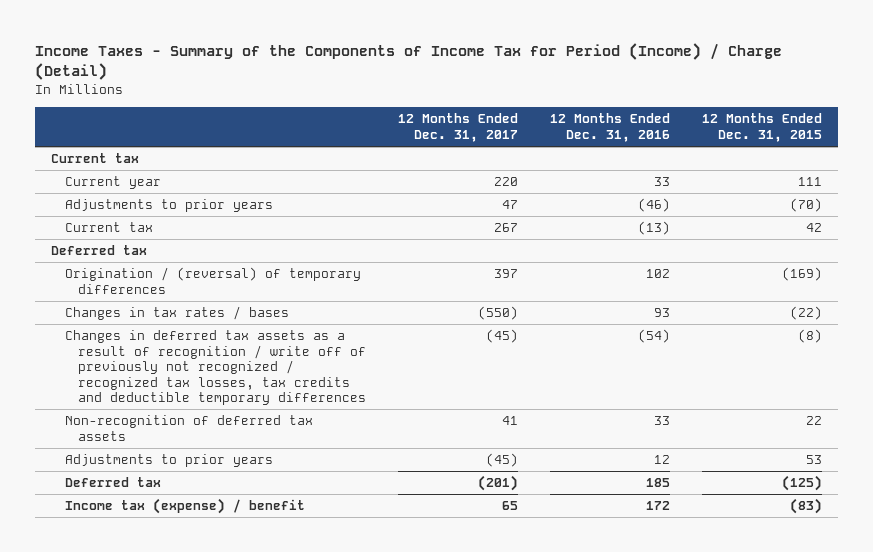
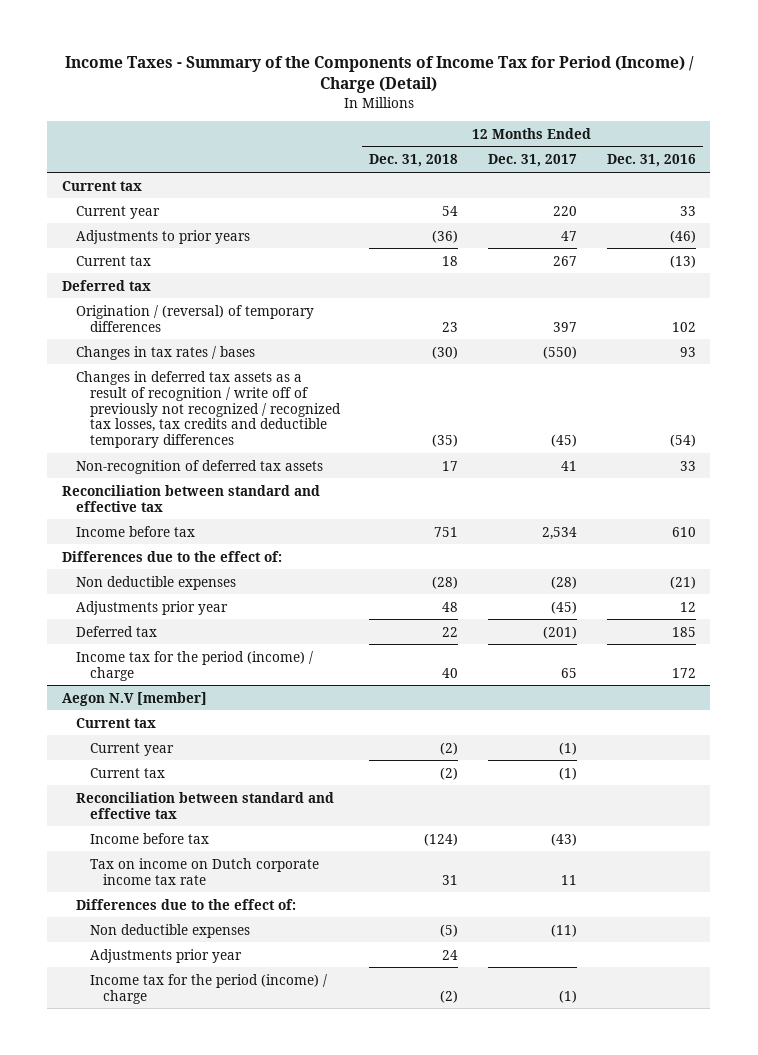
[701,113,822,142] 12 Months Ended Dec. 31, 2015 -> none
none -> [369,154,459,168] Dec. 31, 2018
none -> [61,484,320,512] Reconciliation between standard and effective tax
none -> [75,525,195,537] Income before tax
none -> [61,550,282,562] Differences due to the effect of:
none -> [75,575,236,590] Non deductible expenses
[64,454,273,468] Adjustments to prior years -> [75,600,228,615] Adjustments prior year
[64,498,305,515] Income tax (expense) / benefit -> [75,650,313,681] Income tax for the period (income) / charge
none -> [61,691,207,706] Aegon N.V [member]
none -> [75,717,156,728] Current tax
none -> [89,742,174,756] Current year
none -> [89,767,165,778] Current tax
none -> [75,791,334,819] Reconciliation between standard and effective tax
none -> [89,832,209,844] Income before tax
none -> [89,857,319,885] Tax on income on Dutch corporate income tax rate
none -> [75,898,296,910] Differences due to the effect of:
none -> [89,923,250,938] Non deductible expenses
none -> [89,948,242,963] Adjustments prior year
none -> [89,973,327,1004] Income tax for the period (income) / charge

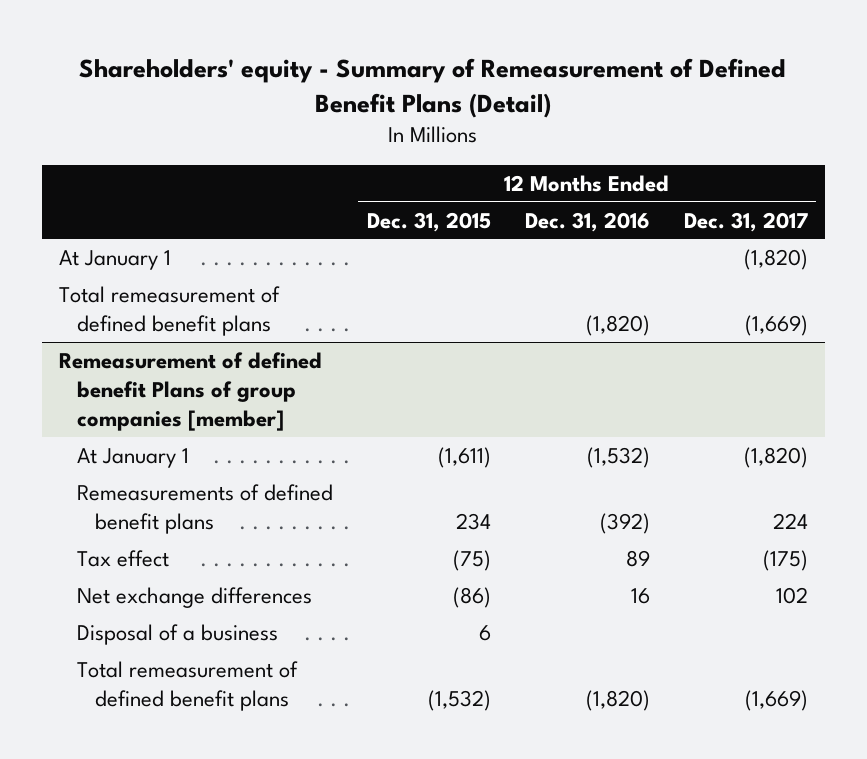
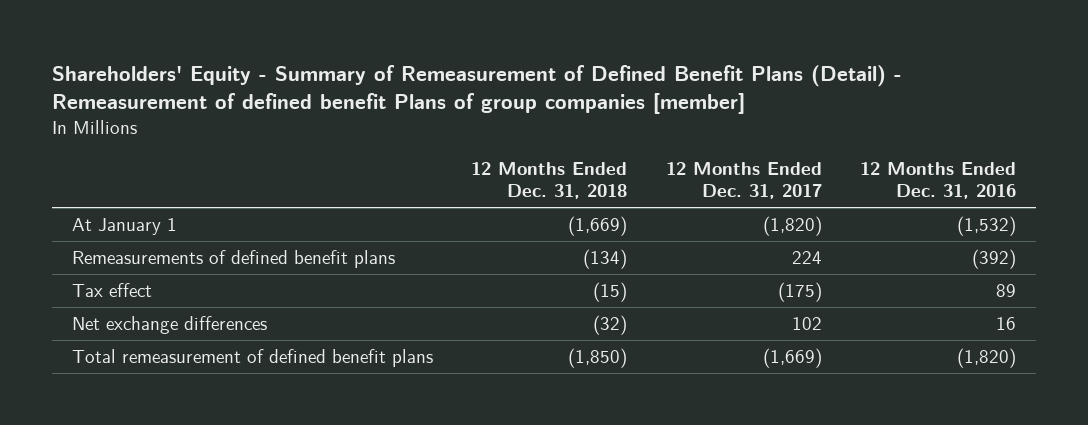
[79,57,787,118] Shareholders' equity - Summary of Remeasurement of Defined Benefit Plans (Detail) -> [52,64,903,115] Shareholders' Equity - Summary of Remeasurement of Defined Benefit Plans (Detail) - Remeasurement of defined benefit Plans of group companies [member]
[366,211,491,232] Dec. 31, 2015 -> none
none -> [471,162,628,200] 12 Months Ended Dec. 31, 2018
[58,249,171,270] At January 1 -> none
[58,285,280,336] Total remeasurement of defined benefit plans -> none
[58,351,322,432] Remeasurement of defined benefit Plans of group companies [member] -> none
[76,623,278,645] Disposal of a business -> none

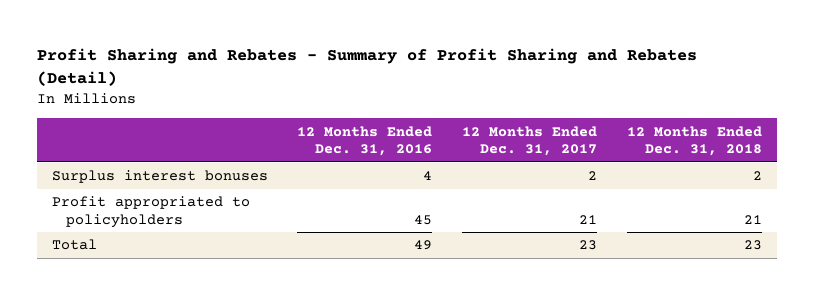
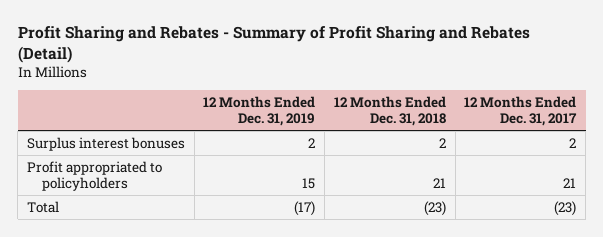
[297,125,433,157] 12 Months Ended Dec. 31, 2016 -> none
none -> [203,96,316,127] 12 Months Ended Dec. 31, 2019
[579,240,598,251] 23 -> [554,200,577,216] (23)
[743,240,762,251] 23 -> [423,200,446,216] (23)

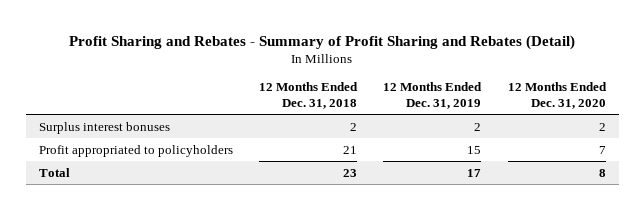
[464,96,578,127] 12 Months Ended Dec. 31, 2017 -> none
none -> [507,82,607,109] 12 Months Ended Dec. 31, 2020
[294,200,316,216] (17) -> [467,168,482,177] 17
[423,200,446,216] (23) -> [343,168,358,177] 23

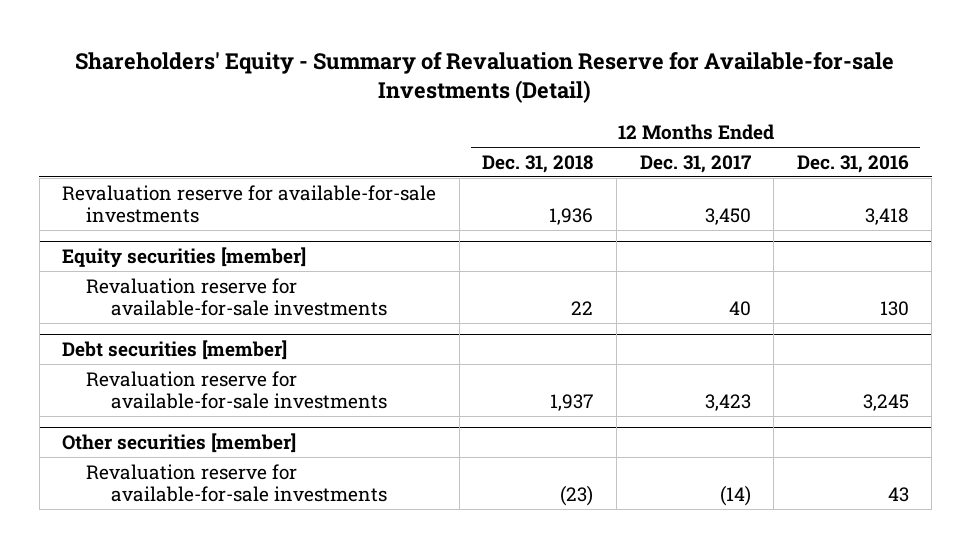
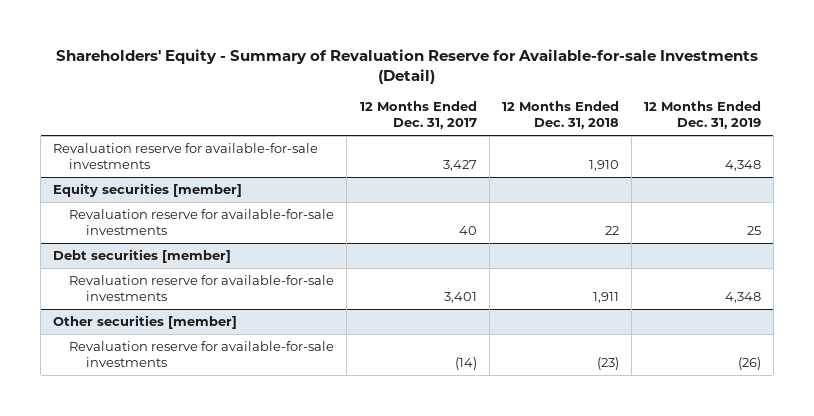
[796,154,909,173] Dec. 31, 2016 -> none
none -> [643,101,761,130] 12 Months Ended Dec. 31, 2019
[549,207,594,225] 1,936 -> [588,159,619,171] 1,910
[704,207,751,225] 3,450 -> [442,159,477,171] 3,427
[550,393,594,411] 1,937 -> [592,291,619,303] 1,911
[704,393,751,411] 3,423 -> [443,291,477,303] 3,401

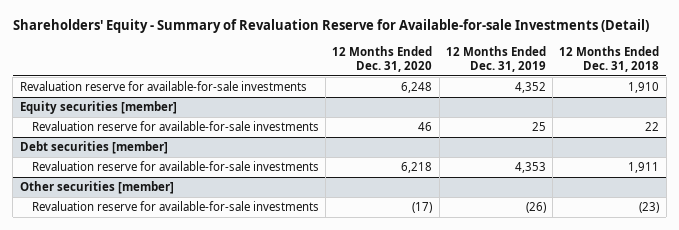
[359,101,477,130] 12 Months Ended Dec. 31, 2017 -> none
none -> [332,45,433,72] 12 Months Ended Dec. 31, 2020
[724,159,761,171] 4,348 -> [514,82,546,94] 4,352
[724,291,761,303] 4,348 -> [514,162,546,174] 4,353

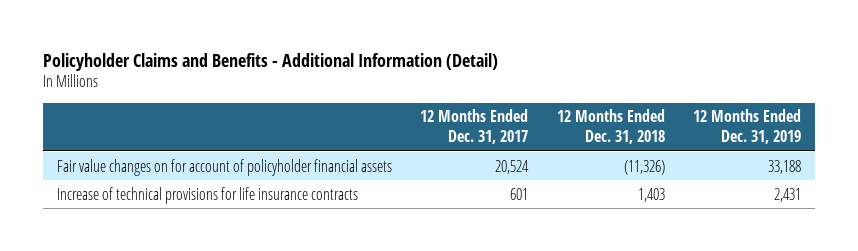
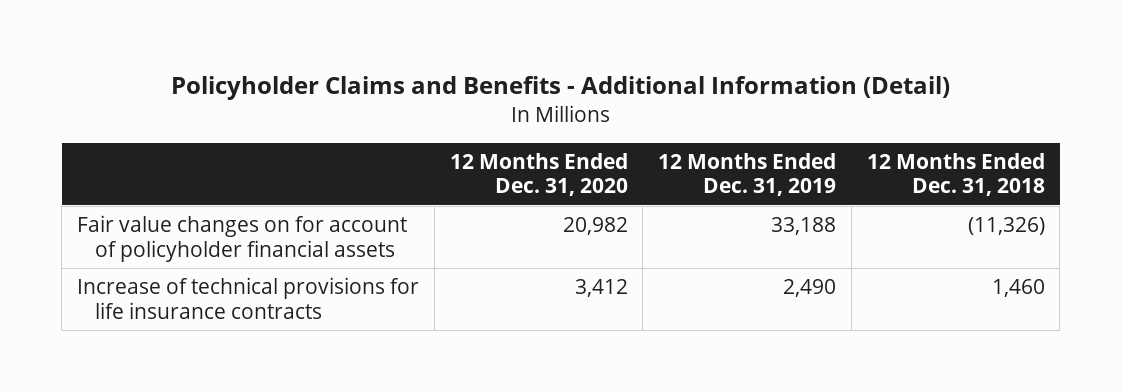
[420,109,529,145] 12 Months Ended Dec. 31, 2017 -> none
none -> [449,153,628,197] 12 Months Ended Dec. 31, 2020
[637,187,665,202] 1,403 -> [991,279,1045,298] 1,460
[774,187,802,202] 2,431 -> [783,279,837,298] 2,490

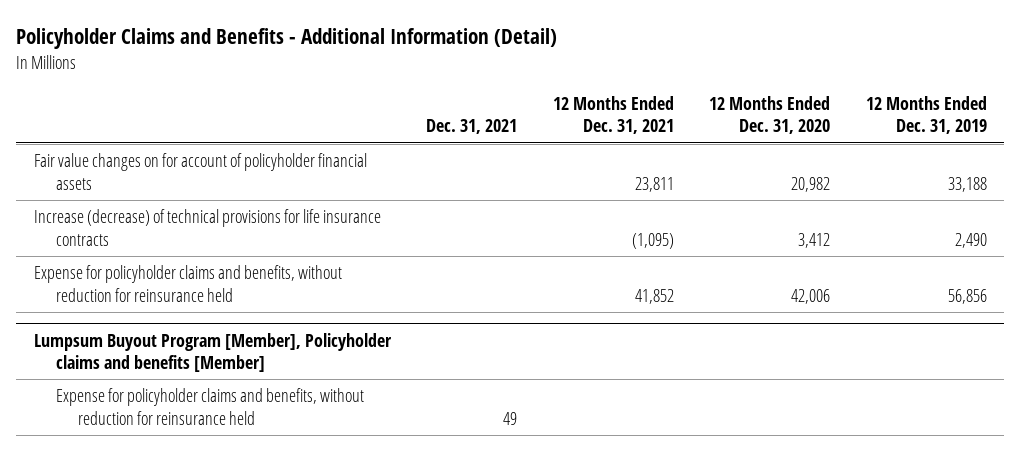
[866,153,1045,197] 12 Months Ended Dec. 31, 2018 -> none
none -> [426,119,518,135] Dec. 31, 2021
none -> [552,95,674,135] 12 Months Ended Dec. 31, 2021
[76,277,419,319] Increase of technical provisions for life insurance contracts -> [33,209,381,246] Increase (decrease) of technical provisions for life insurance contracts
none -> [33,265,342,302] Expense for policyholder claims and benefits, without reduction for reinsurance held
none -> [33,332,392,373] Lumpsum Buyout Program [Member], Policyholder claims and benefits [Member]
none -> [55,388,364,425] Expense for policyholder claims and benefits, without reduction for reinsurance held

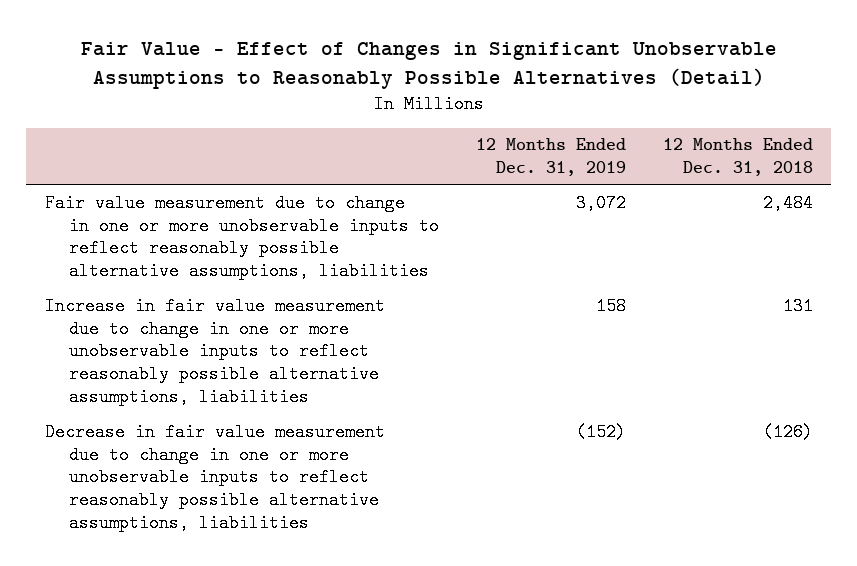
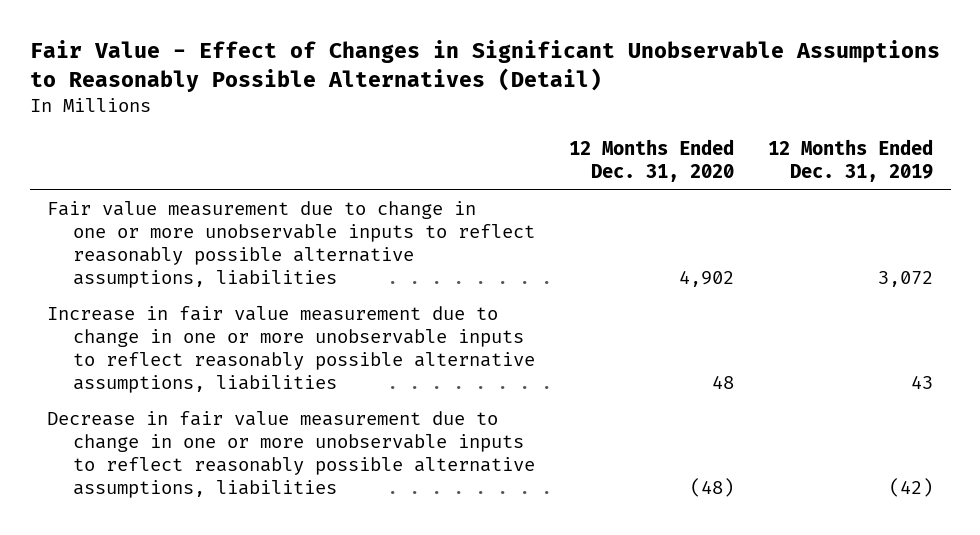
[662,138,813,177] 12 Months Ended Dec. 31, 2018 -> none
none -> [569,138,735,182] 12 Months Ended Dec. 31, 2020
[595,296,626,315] 158 -> [911,374,934,389] 43
[575,422,626,441] (152) -> [889,477,934,497] (42)

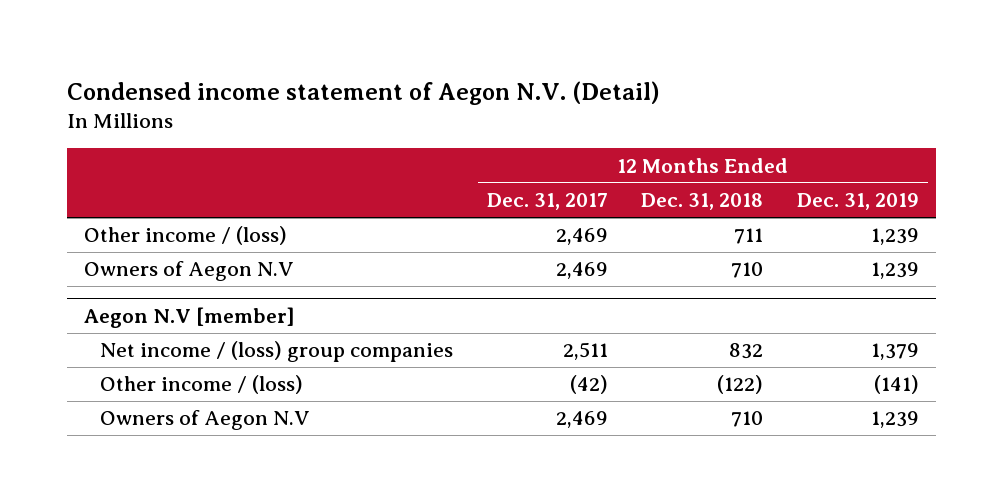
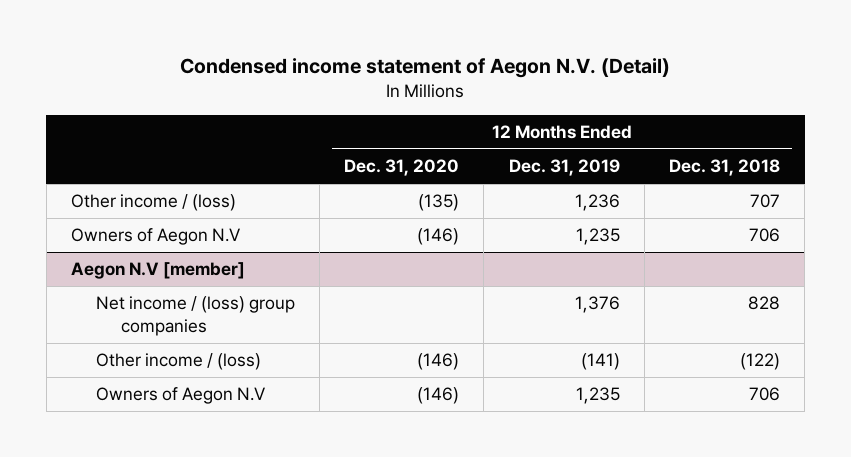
[486,193,608,211] Dec. 31, 2017 -> none
none -> [344,159,460,177] Dec. 31, 2020
[734,228,764,245] 711 -> [750,194,781,209] 707
[871,228,920,246] 1,239 -> [574,194,620,212] 1,236
[731,262,764,279] 710 -> [749,228,781,243] 706
[871,262,920,280] 1,239 -> [575,228,620,246] 1,235
[729,343,764,360] 832 -> [748,296,781,311] 828
[871,343,920,361] 1,379 -> [574,296,620,314] 1,376
[731,411,764,428] 710 -> [749,387,781,402] 706
[871,411,920,429] 1,239 -> [575,387,620,405] 1,235

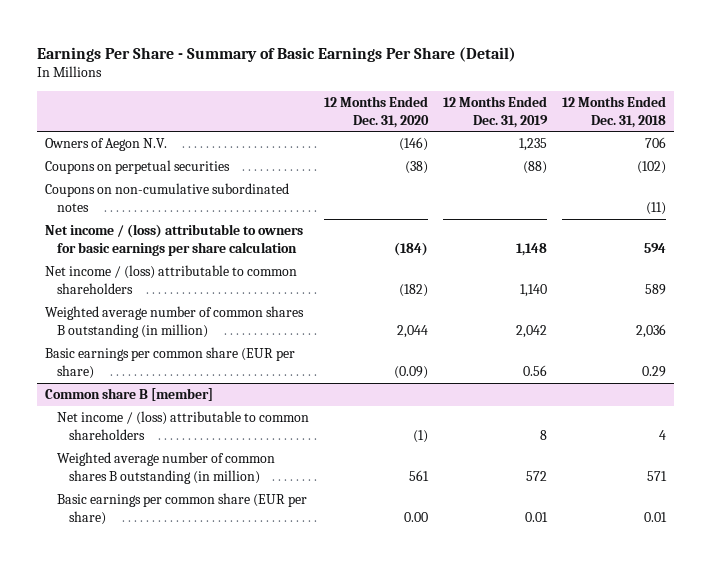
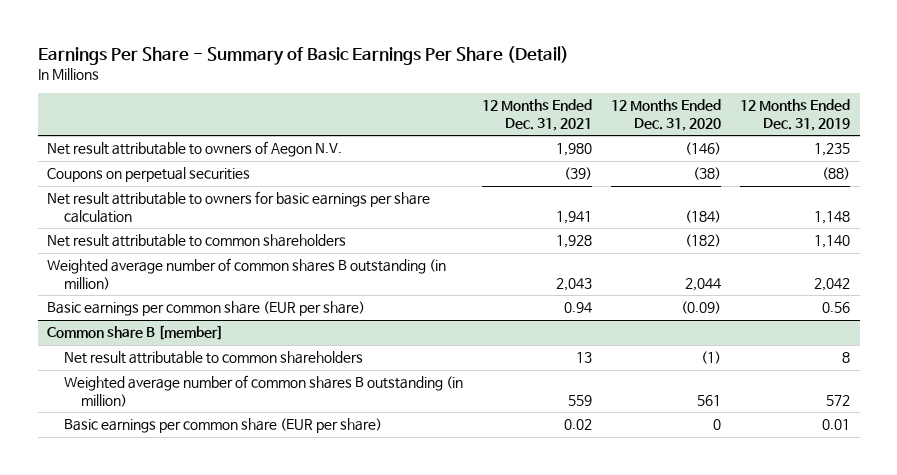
[562,95,667,128] 12 Months Ended Dec. 31, 2018 -> none
none -> [482,99,593,132] 12 Months Ended Dec. 31, 2021
[44,138,167,152] Owners of Aegon N.V. -> [47,141,343,158] Net result attributable to owners of Aegon N.V.
[44,183,289,212] Coupons on non-cumulative subordinated notes -> none
[44,224,303,256] Net income / (loss) attributable to owners for basic earnings per share calculation -> [47,191,431,224] Net result attributable to owners for basic earnings per share calculation
[44,265,297,294] Net income / (loss) attributable to common shareholders -> [47,234,347,248] Net result attributable to common shareholders
[57,411,310,440] Net income / (loss) attributable to common shareholders -> [64,351,364,365] Net result attributable to common shareholders
[404,511,429,522] 0.00 -> [713,419,722,431] 0

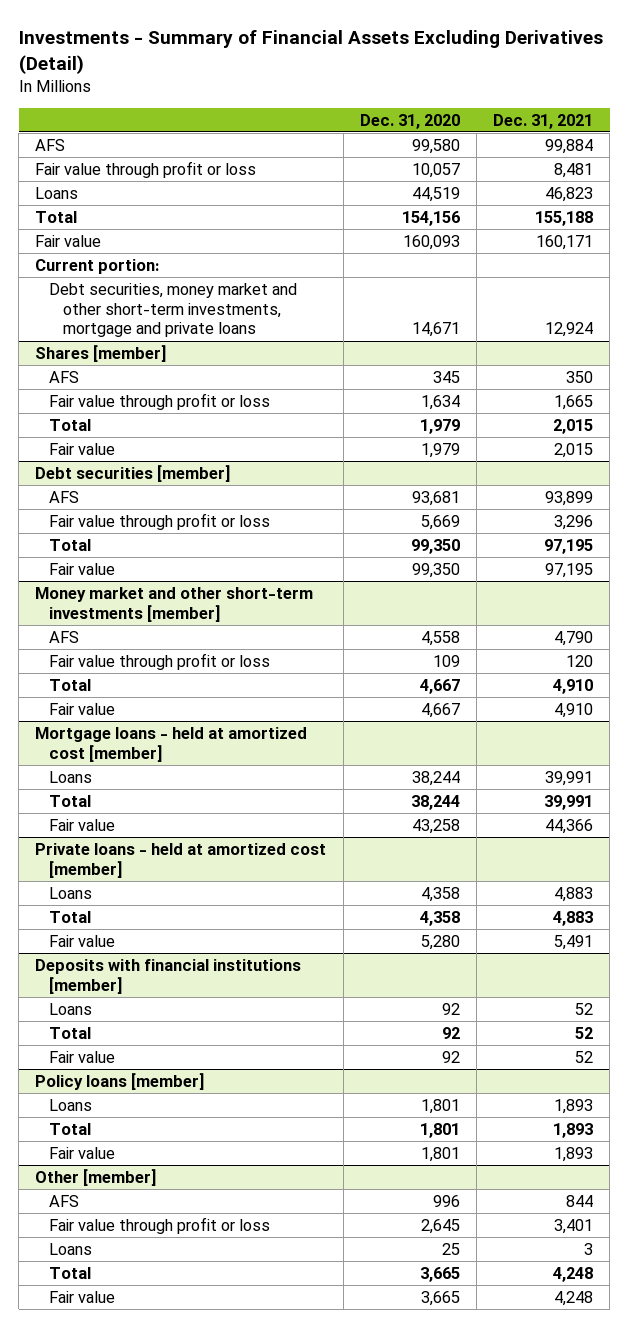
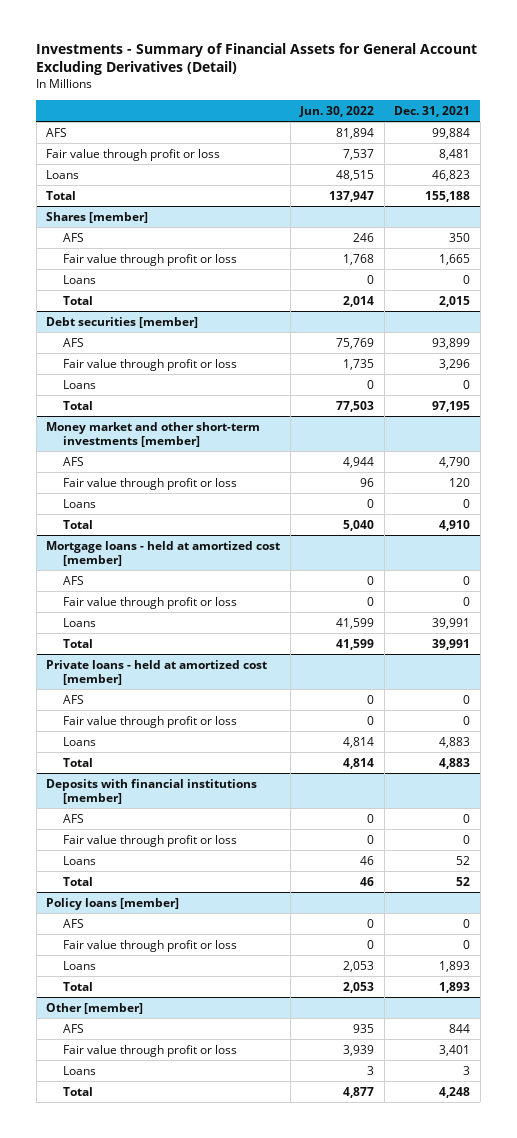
[18,30,603,74] Investments - Summary of Financial Assets Excluding Derivatives (Detail) -> [36,43,478,76] Investments - Summary of Financial Assets for General Account Excluding Derivatives (Detail)
[359,113,460,129] Dec. 31, 2020 -> none
none -> [299,105,375,117] Jun. 30, 2022
[35,234,102,247] Fair value -> none
[35,258,160,274] Current portion: -> none
[49,282,298,338] Debt securities, money market and other short-term investments, mortgage and private loans -> none
none -> [63,274,97,284] Loans
[49,442,116,455] Fair value -> none
none -> [63,379,97,389] Loans
[49,562,116,575] Fair value -> none
none -> [63,498,97,508] Loans
[49,702,116,715] Fair value -> none
none -> [63,575,85,585] AFS
none -> [63,596,238,609] Fair value through profit or loss
[49,818,116,831] Fair value -> none
none -> [63,694,85,704] AFS
none -> [63,715,238,728] Fair value through profit or loss
[49,934,116,947] Fair value -> none
none -> [63,813,85,823] AFS
none -> [63,834,238,847] Fair value through profit or loss
[49,1050,116,1063] Fair value -> none
none -> [63,918,85,928] AFS
none -> [63,939,238,952] Fair value through profit or loss
[49,1146,116,1159] Fair value -> none
[49,1290,116,1303] Fair value -> none

